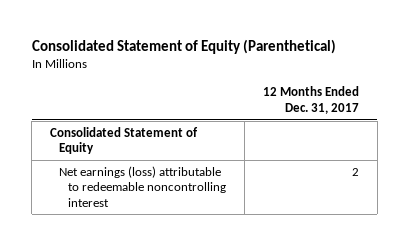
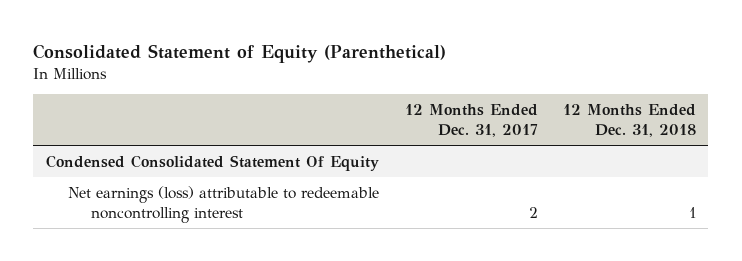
none -> [562,104,696,138] 12 Months Ended Dec. 31, 2018
[50,126,199,155] Consolidated Statement of Equity -> [45,155,379,172] Condensed Consolidated Statement Of Equity

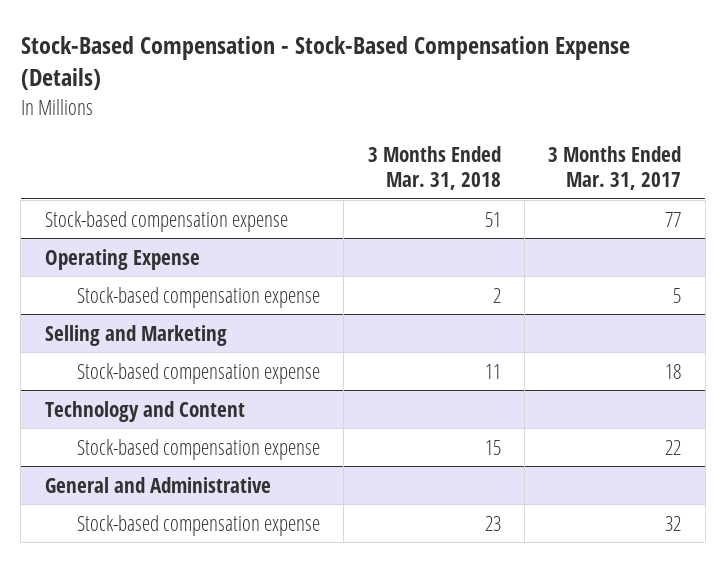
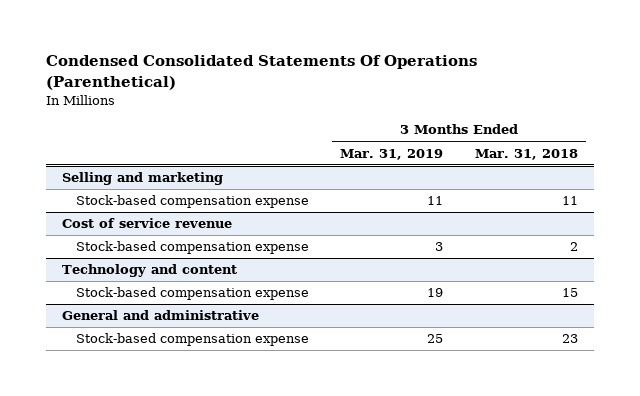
[20,35,630,91] Stock-Based Compensation - Stock-Based Compensation Expense (Details) -> [45,55,477,90] Condensed Consolidated Statements Of Operations (Parenthetical)
[548,146,682,191] 3 Months Ended Mar. 31, 2017 -> none
none -> [340,148,444,160] Mar. 31, 2019
[44,210,288,232] Stock-based compensation expense -> none
[44,248,200,270] Operating Expense -> none
[77,286,321,308] Stock-based compensation expense -> none
[44,324,227,346] Selling and Marketing -> [61,172,223,186] Selling and marketing
none -> [61,218,232,229] Cost of service revenue
none -> [75,241,309,255] Stock-based compensation expense
[44,400,245,422] Technology and Content -> [61,264,237,278] Technology and content
[44,476,271,493] General and Administrative -> [61,310,259,321] General and administrative

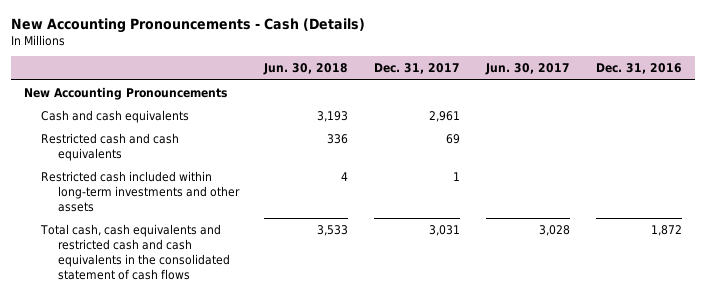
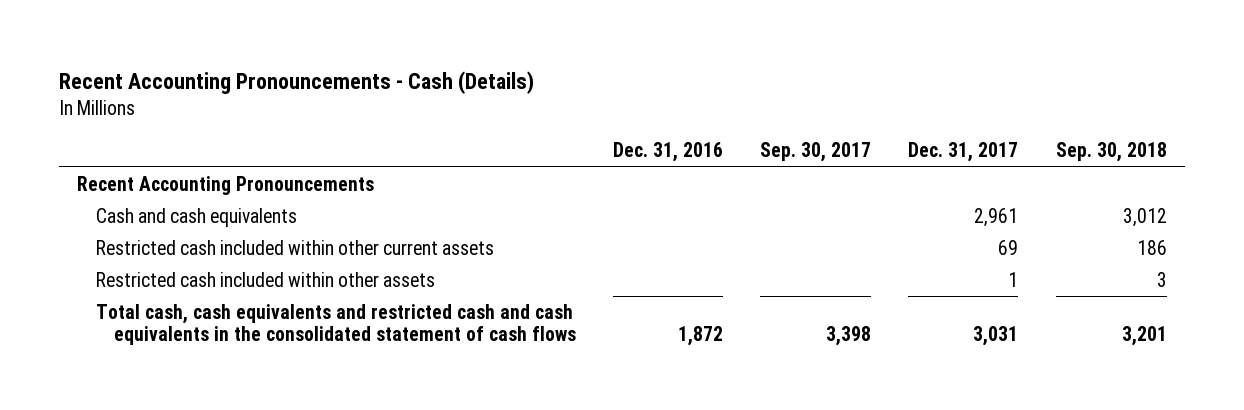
[10,17,365,33] New Accounting Pronouncements - Cash (Details) -> [58,70,534,94] Recent Accounting Pronouncements - Cash (Details)
[263,63,349,76] Jun. 30, 2018 -> none
[485,63,571,76] Jun. 30, 2017 -> none
none -> [760,142,872,163] Sep. 30, 2017
none -> [1055,142,1167,163] Sep. 30, 2018
[23,86,227,100] New Accounting Pronouncements -> [77,176,375,196] Recent Accounting Pronouncements
[40,132,179,161] Restricted cash and cash equivalents -> [95,240,494,256] Restricted cash included within other current assets
[40,170,240,212] Restricted cash included within long-term investments and other assets -> [95,272,435,288] Restricted cash included within other assets

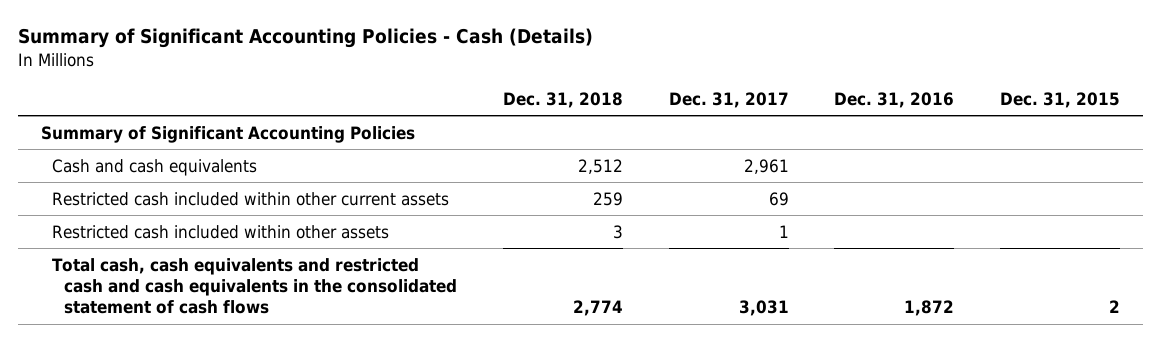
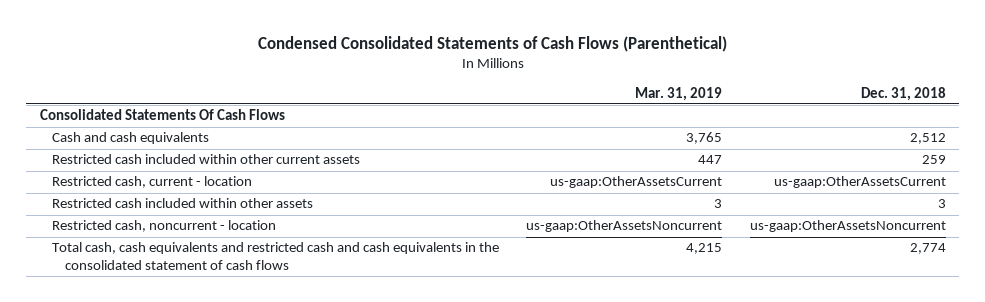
[17,28,593,49] Summary of Significant Accounting Policies - Cash (Details) -> [257,35,727,52] Condensed Consolidated Statements of Cash Flows (Parenthetical)
[668,91,789,108] Dec. 31, 2017 -> none
[834,91,955,108] Dec. 31, 2016 -> none
[1000,91,1121,108] Dec. 31, 2015 -> none
none -> [635,86,723,101] Mar. 31, 2019
[40,125,415,143] Summary of Significant Accounting Policies -> none
none -> [39,109,285,121] Consolidated Statements Of Cash Flows
none -> [52,176,253,189] Restricted cash, current - location
none -> [52,220,277,233] Restricted cash, noncurrent - location

